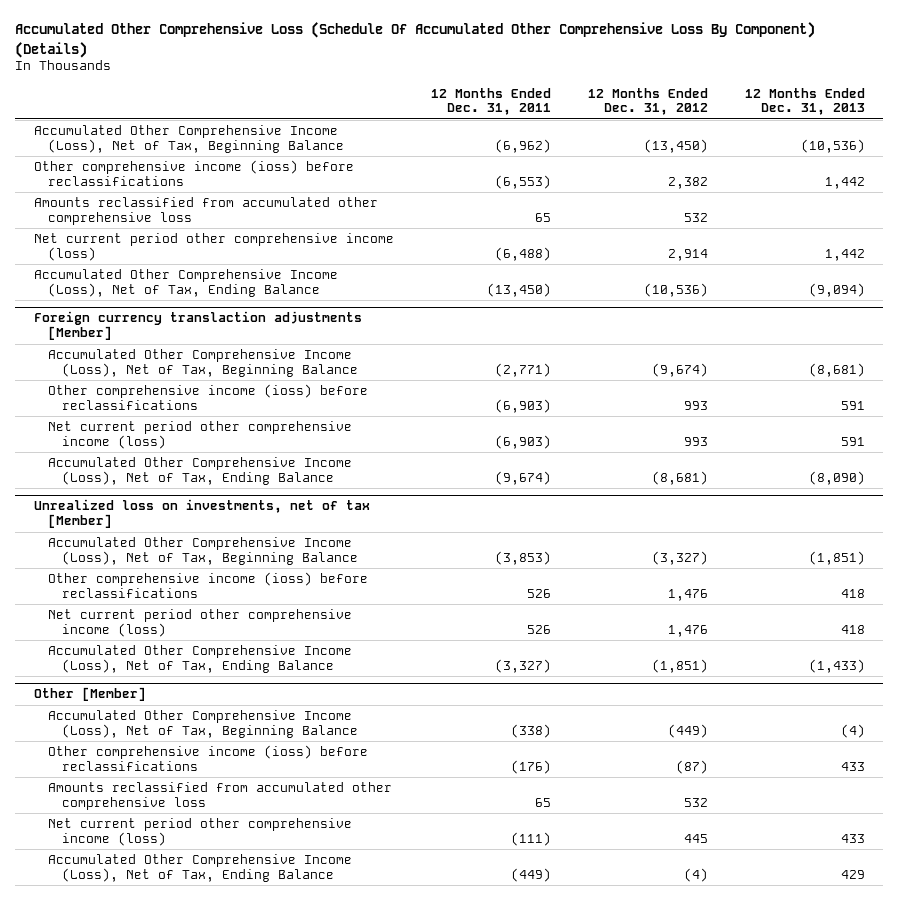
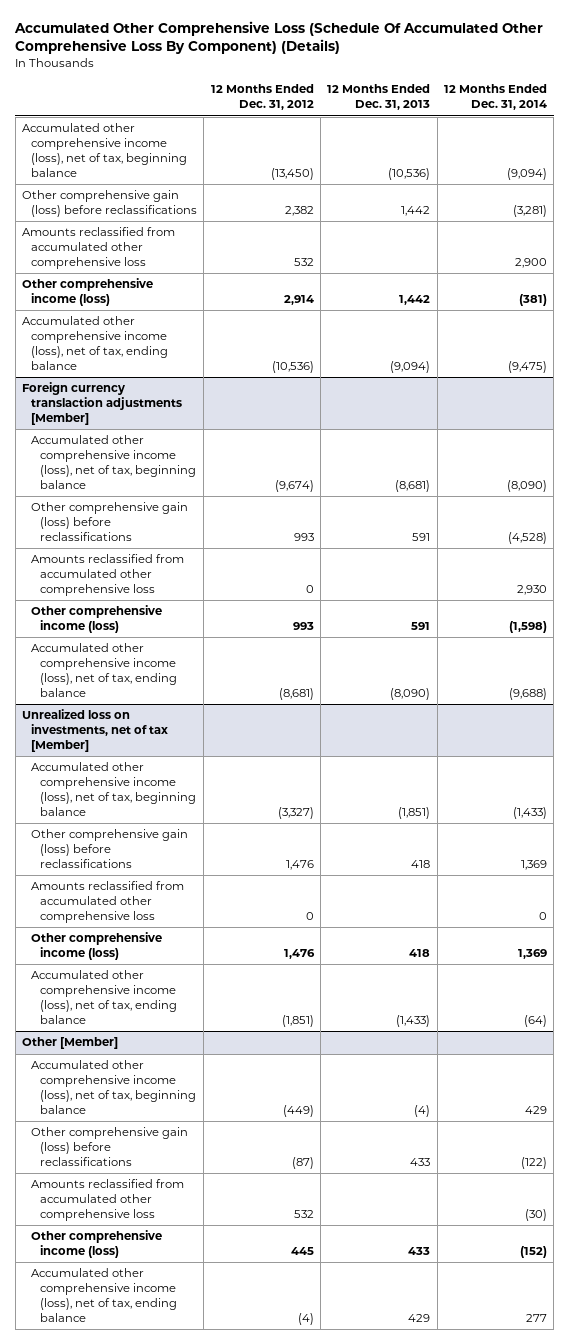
[430,87,551,116] 12 Months Ended Dec. 31, 2011 -> none
none -> [443,84,547,111] 12 Months Ended Dec. 31, 2014
[33,125,344,153] Accumulated Other Comprehensive Income (Loss), Net of Tax, Beginning Balance -> [21,123,187,177] Accumulated other comprehensive income (loss), net of tax, beginning balance
[33,160,354,186] Other comprehensive income (ioss) before reclassifications -> [21,190,197,218] Other comprehensive gain (loss) before reclassifications
[33,233,394,261] Net current period other comprehensive income (loss) -> [21,278,153,307] Other comprehensive income (loss)
[33,269,338,297] Accumulated Other Comprehensive Income (Loss), Net of Tax, Ending Balance -> [21,316,168,370] Accumulated other comprehensive income (loss), net of tax, ending balance
[47,349,358,377] Accumulated Other Comprehensive Income (Loss), Net of Tax, Beginning Balance -> [30,435,196,489] Accumulated other comprehensive income (loss), net of tax, beginning balance
[47,384,368,410] Other comprehensive income (ioss) before reclassifications -> [30,502,188,541] Other comprehensive gain (loss) before reclassifications
none -> [30,554,184,596] Amounts reclassified from accumulated other comprehensive loss
[47,421,352,449] Net current period other comprehensive income (loss) -> [30,605,162,634] Other comprehensive income (loss)
[47,457,352,485] Accumulated Other Comprehensive Income (Loss), Net of Tax, Ending Balance -> [30,643,177,697] Accumulated other comprehensive income (loss), net of tax, ending balance
[47,537,358,565] Accumulated Other Comprehensive Income (Loss), Net of Tax, Beginning Balance -> [30,762,196,816] Accumulated other comprehensive income (loss), net of tax, beginning balance
[47,572,368,598] Other comprehensive income (ioss) before reclassifications -> [30,829,188,868] Other comprehensive gain (loss) before reclassifications
none -> [30,881,184,923] Amounts reclassified from accumulated other comprehensive loss
[47,609,352,637] Net current period other comprehensive income (loss) -> [30,932,162,961] Other comprehensive income (loss)
[47,645,352,673] Accumulated Other Comprehensive Income (Loss), Net of Tax, Ending Balance -> [30,970,177,1024] Accumulated other comprehensive income (loss), net of tax, ending balance
[47,710,358,738] Accumulated Other Comprehensive Income (Loss), Net of Tax, Beginning Balance -> [30,1060,196,1114] Accumulated other comprehensive income (loss), net of tax, beginning balance
[47,745,368,771] Other comprehensive income (ioss) before reclassifications -> [30,1127,188,1166] Other comprehensive gain (loss) before reclassifications
[47,818,352,846] Net current period other comprehensive income (loss) -> [30,1230,162,1259] Other comprehensive income (loss)
[47,854,352,882] Accumulated Other Comprehensive Income (Loss), Net of Tax, Ending Balance -> [30,1268,177,1322] Accumulated other comprehensive income (loss), net of tax, ending balance

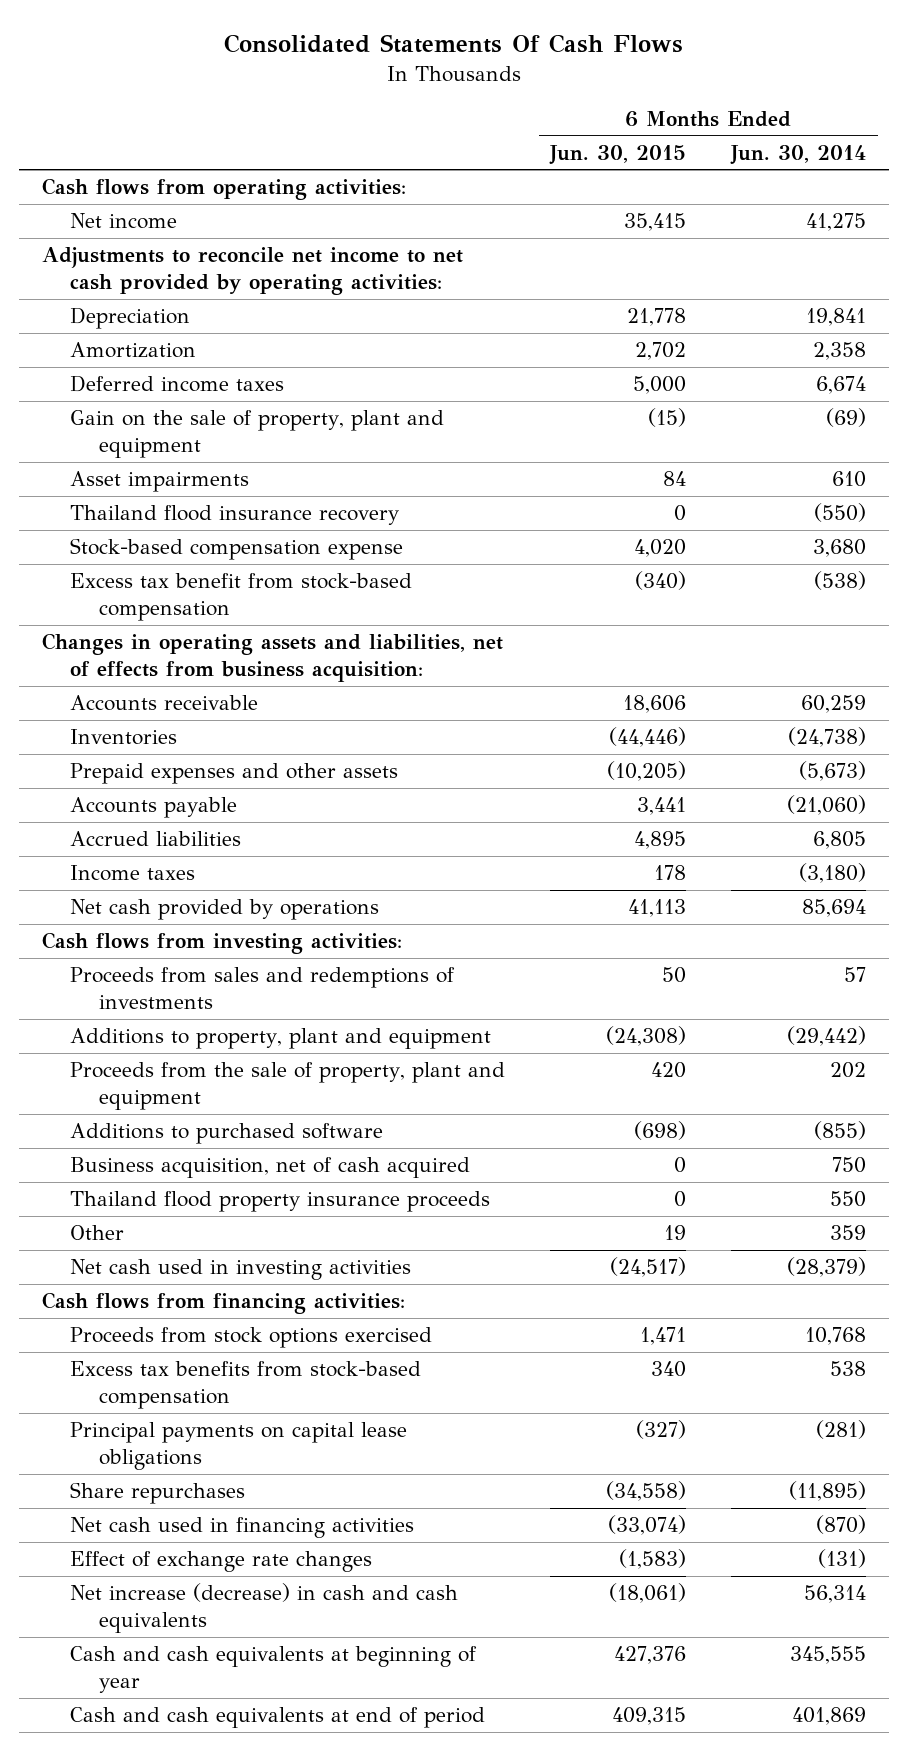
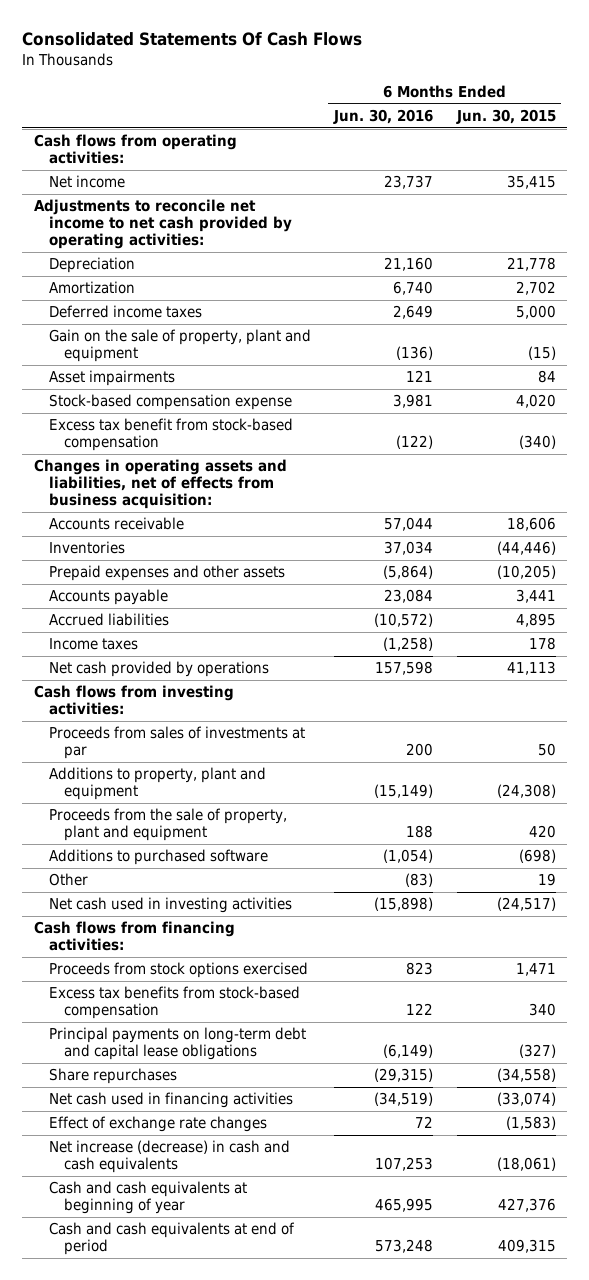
[730,144,867,165] Jun. 30, 2014 -> none
none -> [333,109,434,125] Jun. 30, 2016
[70,505,400,526] Thailand flood insurance recovery -> none
[70,967,456,1010] Proceeds from sales and redemptions of investments -> [48,726,305,760] Proceeds from sales of investments at par
[70,1157,471,1179] Business acquisition, net of cash acquired -> none
[70,1191,491,1213] Thailand flood property insurance proceeds -> none
[70,1422,408,1471] Principal payments on capital lease obligations -> [48,1027,306,1061] Principal payments on long-term debt and capital lease obligations

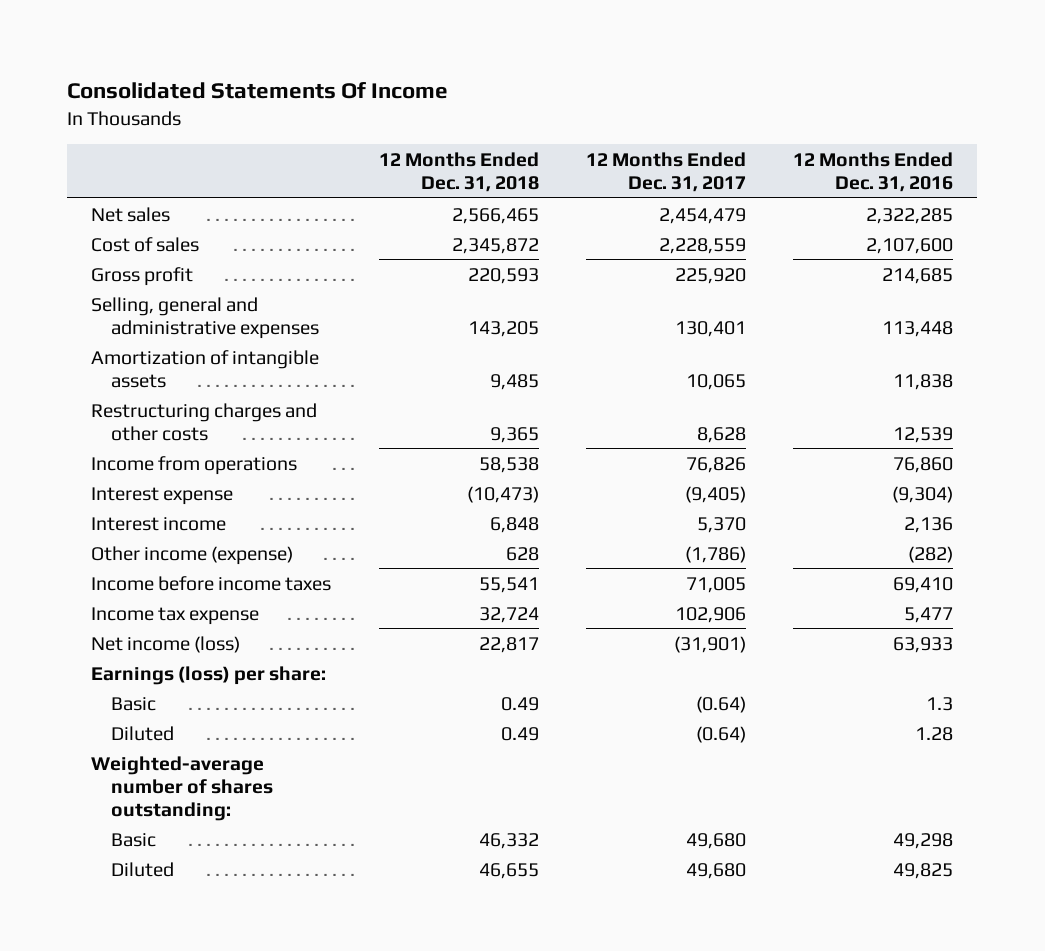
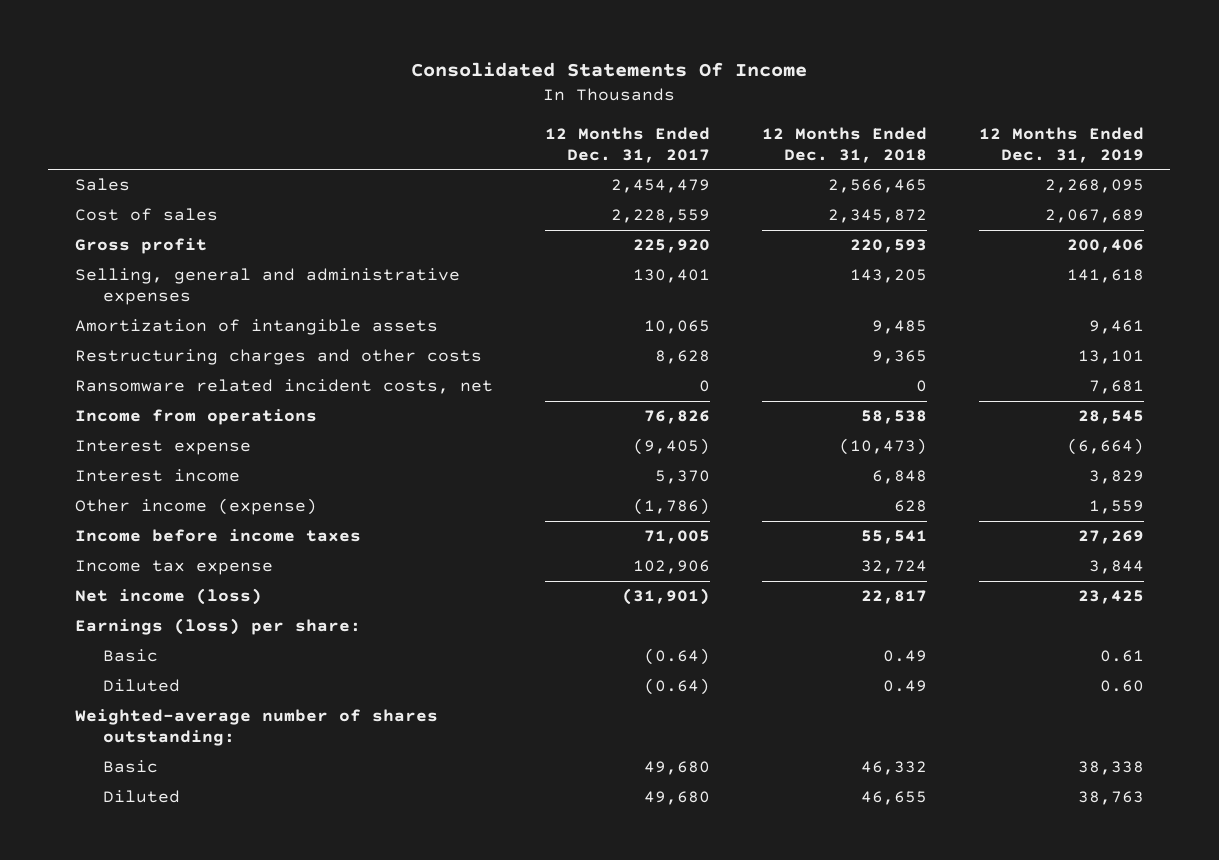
[793,152,954,193] 12 Months Ended Dec. 31, 2016 -> none
none -> [979,126,1145,163] 12 Months Ended Dec. 31, 2019
[91,206,171,222] Net sales -> [74,178,130,192] Sales
none -> [74,379,493,395] Ransomware related incident costs, net

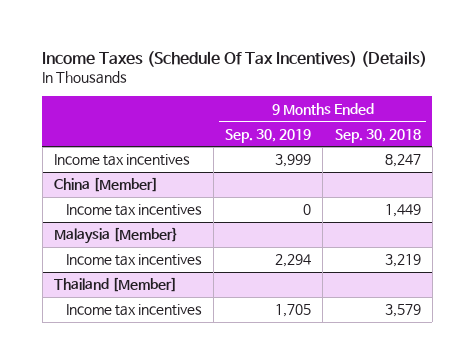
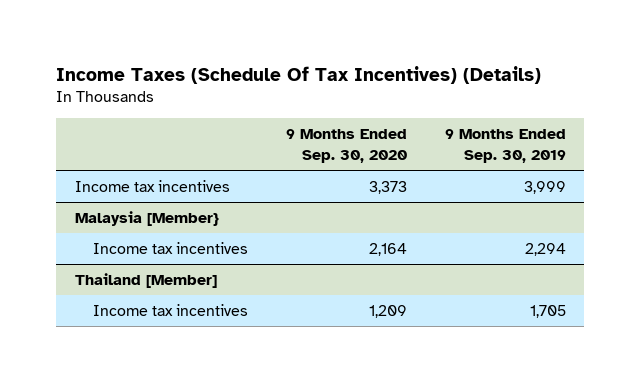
[334,128,421,143] Sep. 30, 2018 -> none
none -> [285,129,407,164] 9 Months Ended Sep. 30, 2020
[53,177,158,193] China [Member] -> none
[65,204,202,217] Income tax incentives -> none

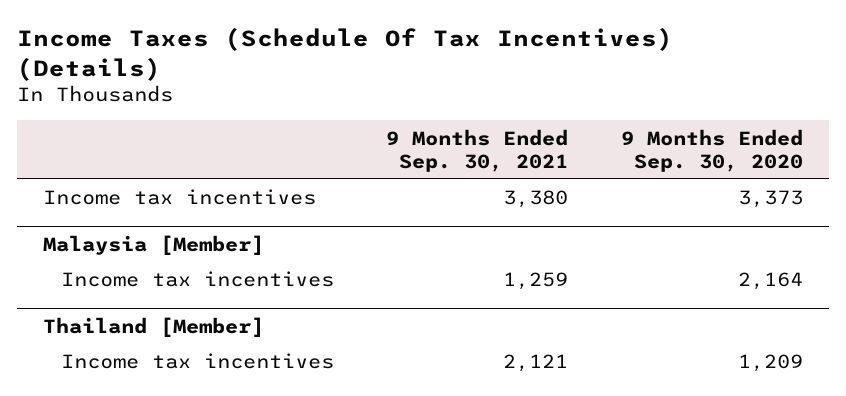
[444,129,566,164] 9 Months Ended Sep. 30, 2019 -> none
none -> [386,128,569,172] 9 Months Ended Sep. 30, 2021
[74,211,219,227] Malaysia [Member} -> [43,234,265,255] Malaysia [Member]

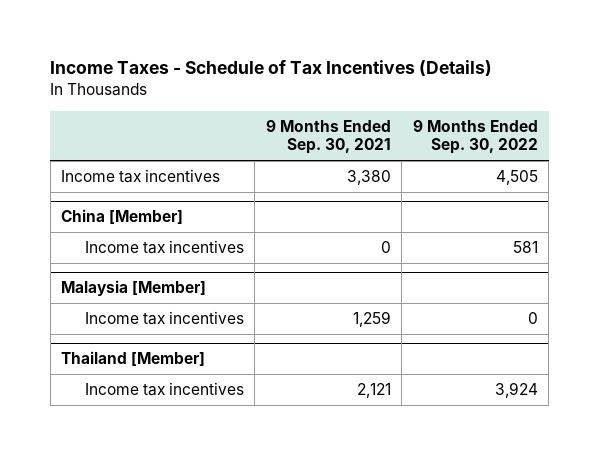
[16,27,673,81] Income Taxes (Schedule Of Tax Incentives) (Details) -> [50,60,493,77] Income Taxes - Schedule of Tax Incentives (Details)
[620,128,803,172] 9 Months Ended Sep. 30, 2020 -> none
none -> [412,119,538,155] 9 Months Ended Sep. 30, 2022
none -> [61,209,184,225] China [Member]
none -> [84,240,244,255] Income tax incentives

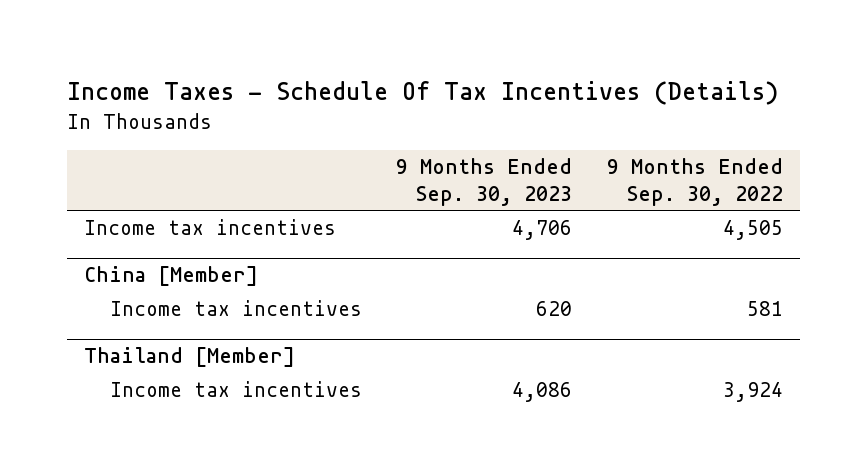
[50,60,493,77] Income Taxes - Schedule of Tax Incentives (Details) -> [67,81,779,106] Income Taxes - Schedule Of Tax Incentives (Details)
[265,119,391,155] 9 Months Ended Sep. 30, 2021 -> none
none -> [396,158,573,206] 9 Months Ended Sep. 30, 2023
[61,280,207,297] Malaysia [Member] -> none
[84,311,244,326] Income tax incentives -> none

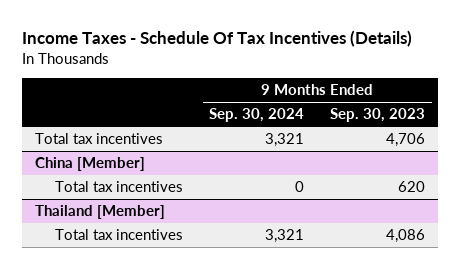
[606,158,783,206] 9 Months Ended Sep. 30, 2022 -> none
none -> [209,108,305,123] Sep. 30, 2024
[84,219,337,236] Income tax incentives -> [35,133,164,145] Total tax incentives
[110,300,363,317] Income tax incentives -> [55,181,184,193] Total tax incentives
[110,381,363,398] Income tax incentives -> [55,229,184,241] Total tax incentives

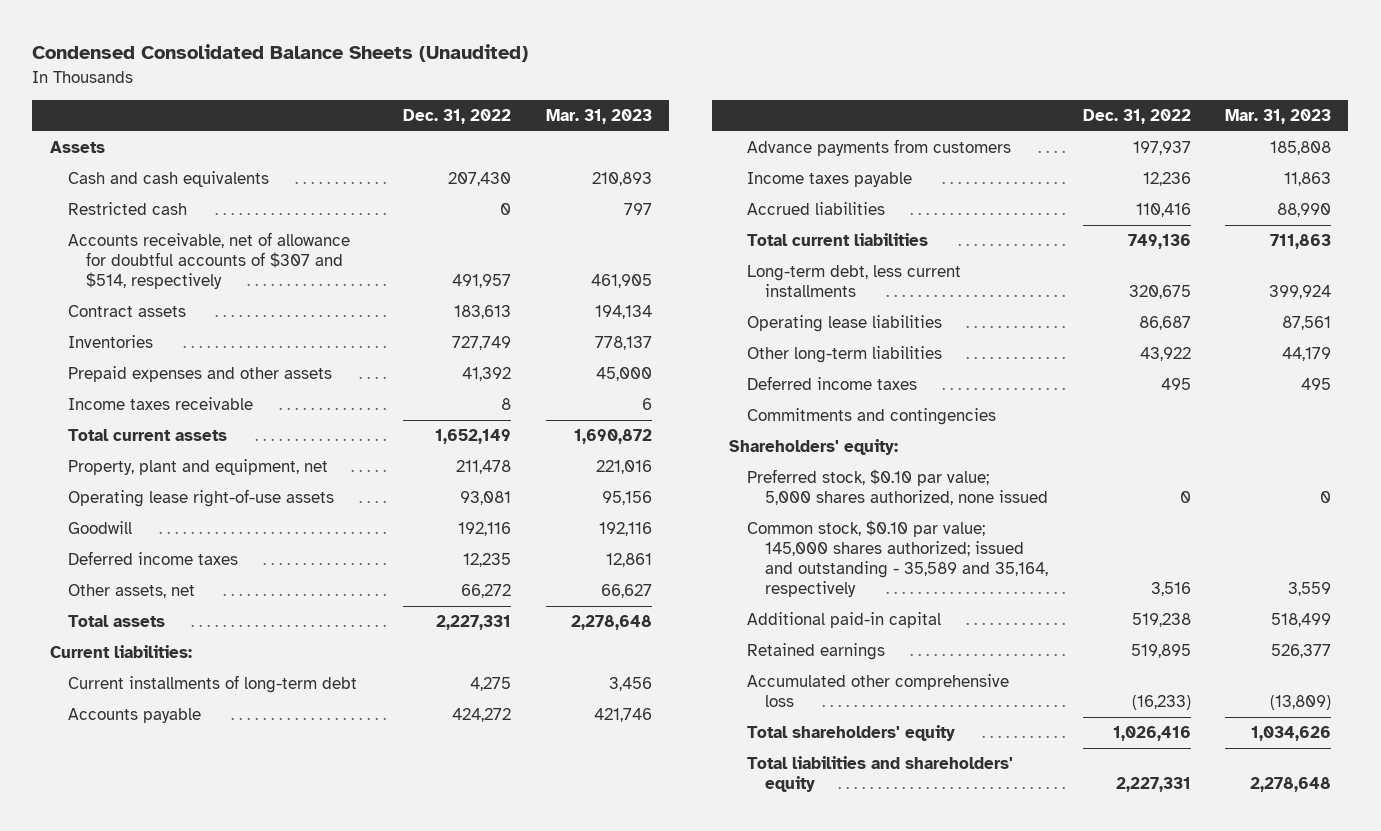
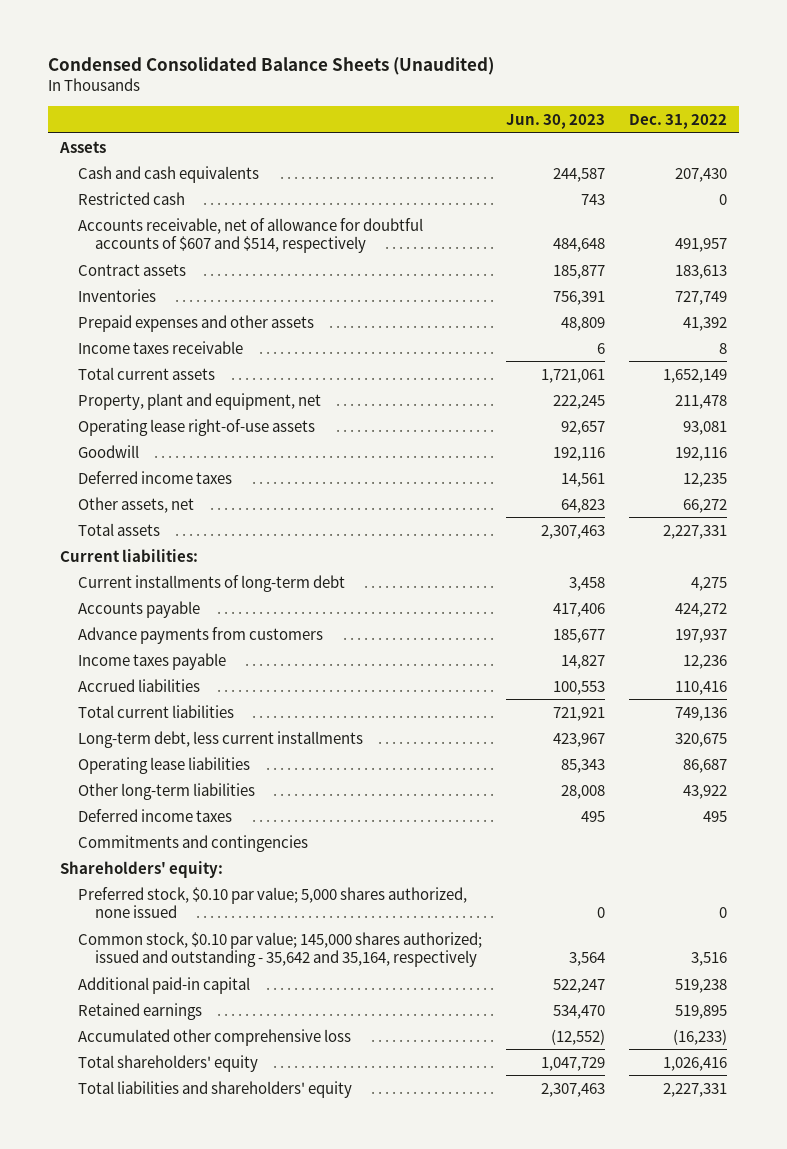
[545,109,652,125] Mar. 31, 2023 -> none
none -> [505,113,605,129] Jun. 30, 2023
[67,232,350,290] Accounts receivable, net of allowance for doubtful accounts of $307 and $514, respectively -> [77,217,423,254] Accounts receivable, net of allowance for doubtful accounts of $607 and $514, respectively
[747,520,1049,598] Common stock, $0.10 par value; 145,000 shares authorized; issued and outstanding - 35,589 and 35,164, respectively -> [77,931,482,968] Common stock, $0.10 par value; 145,000 shares authorized; issued and outstanding - 35,642 and 35,164, respectively

